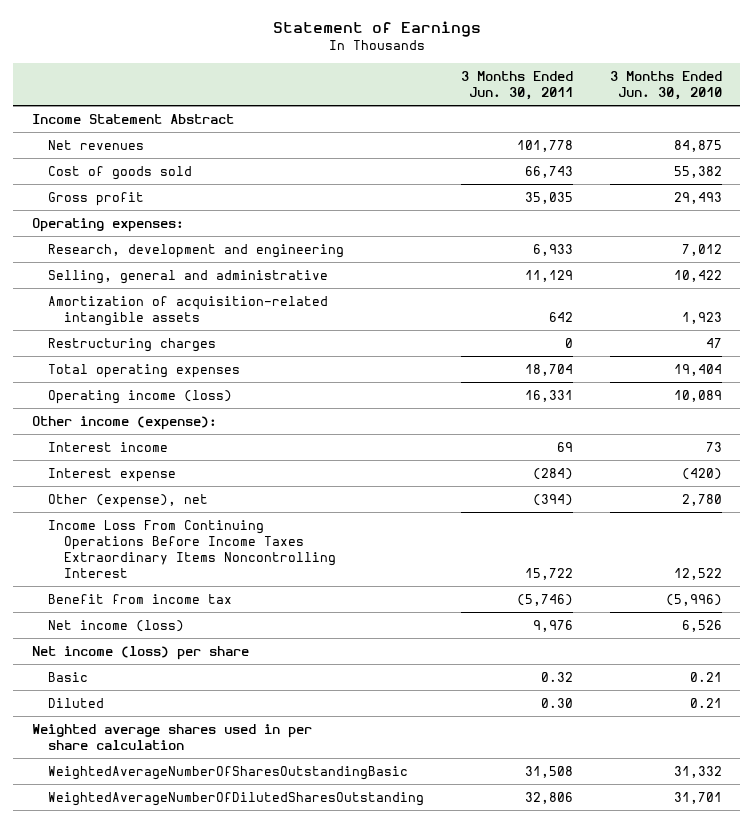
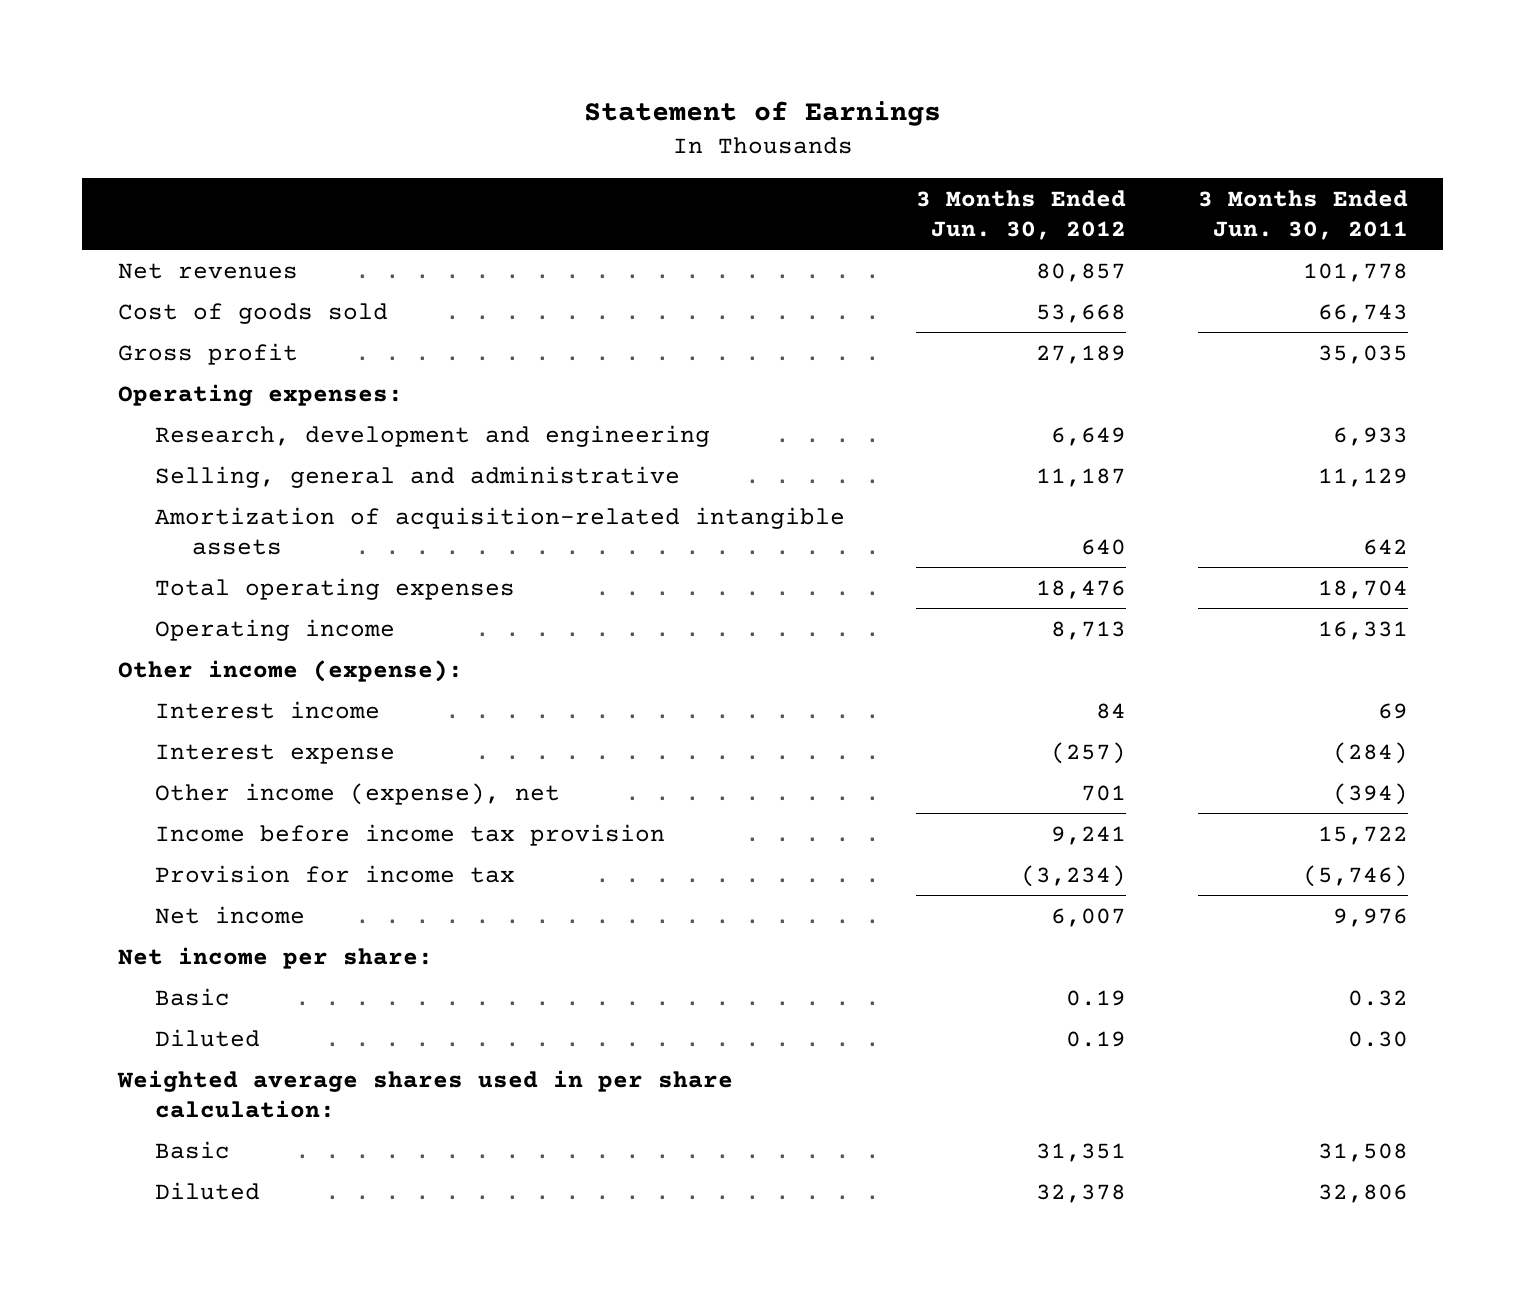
[609,70,722,101] 3 Months Ended Jun. 30, 2010 -> none
none -> [916,189,1127,240] 3 Months Ended Jun. 30, 2012
[31,113,234,124] Income Statement Abstract -> none
[48,337,217,352] Restructuring charges -> none
[48,389,233,404] Operating income (loss) -> [154,618,395,641] Operating income
[48,493,209,508] Other (expense), net -> [154,782,560,805] Other income (expense), net
[48,519,337,578] Income Loss From Continuing Operations Before Income Taxes Extraordinary Items Noncontrolling Interest -> [154,823,665,846] Income before income tax provision
[48,593,233,604] Benefit from income tax -> [154,864,515,883] Provision for income tax
[48,619,185,632] Net income (loss) -> [154,905,305,924] Net income
[31,645,249,660] Net income (loss) per share -> [117,946,433,969] Net income per share:
[31,723,312,750] Weighted average shares used in per share calculation -> [116,1069,733,1118] Weighted average shares used in per share calculation:
[48,765,409,780] WeightedAverageNumberOfSharesOutstandingBasic -> [154,1140,230,1159] Basic
[48,791,425,806] WeightedAverageNumberOfDilutedSharesOutstanding -> [154,1181,260,1200] Diluted

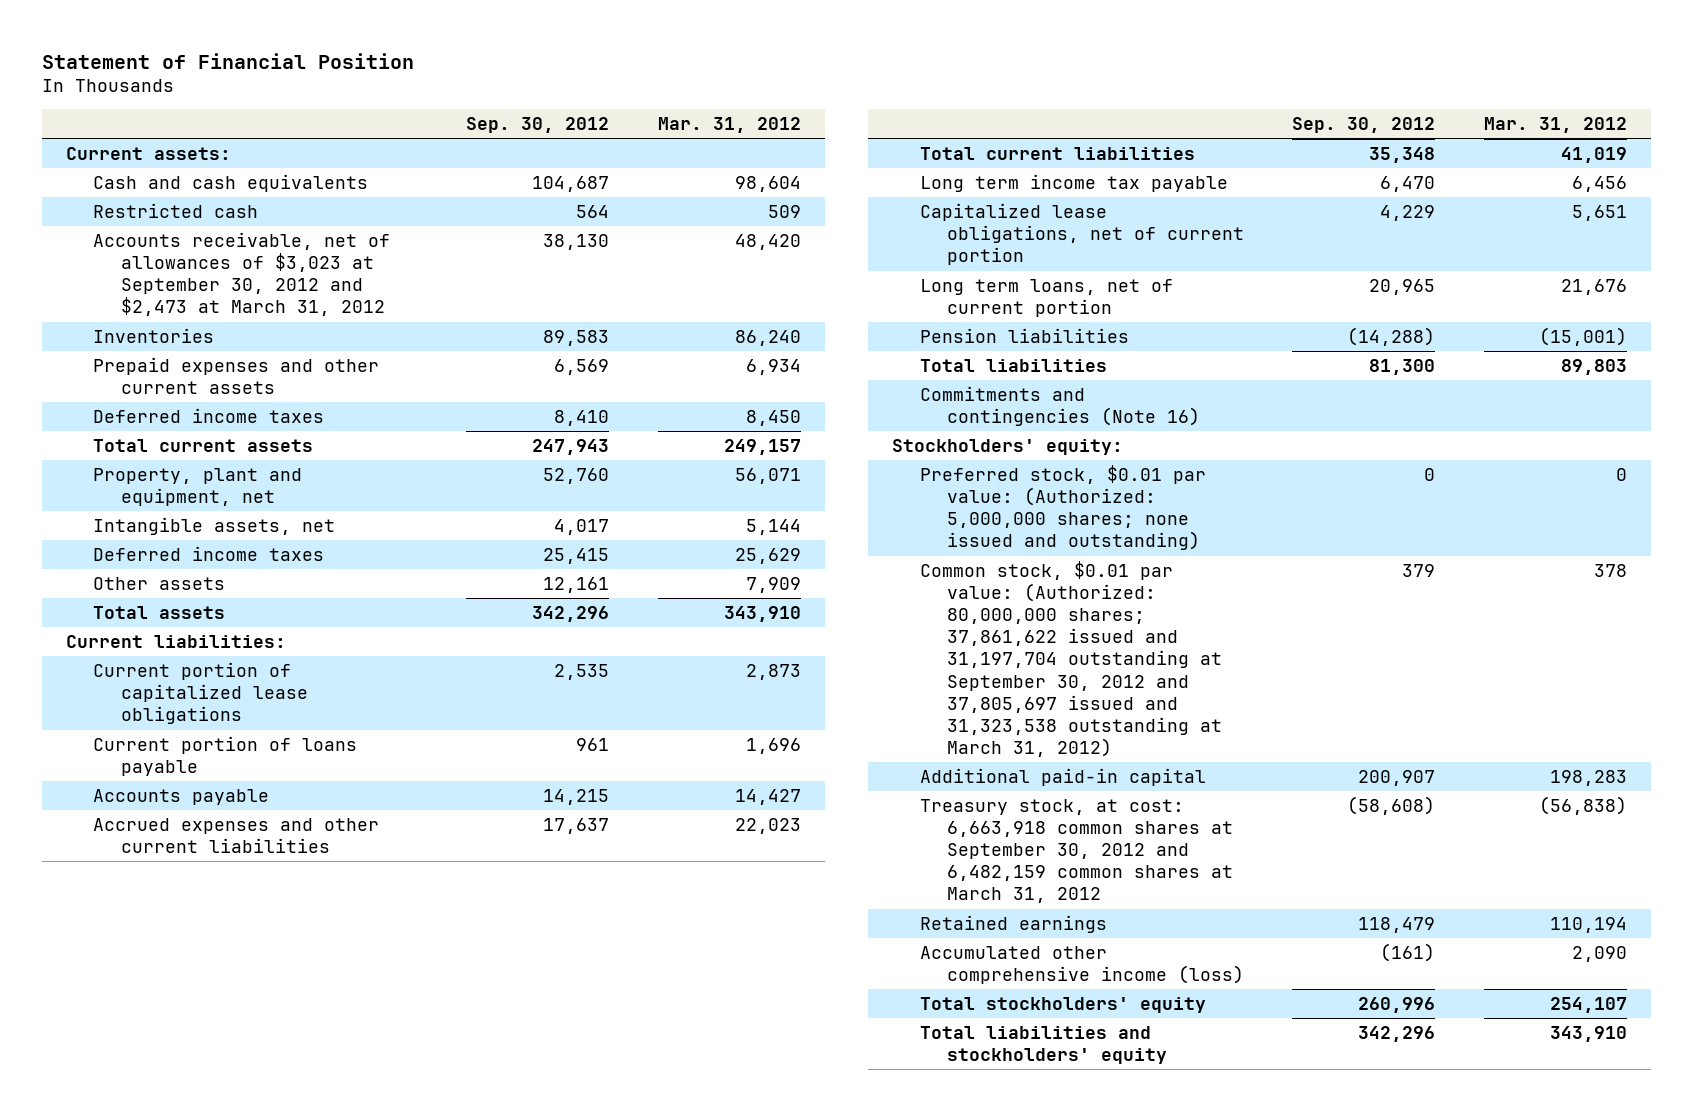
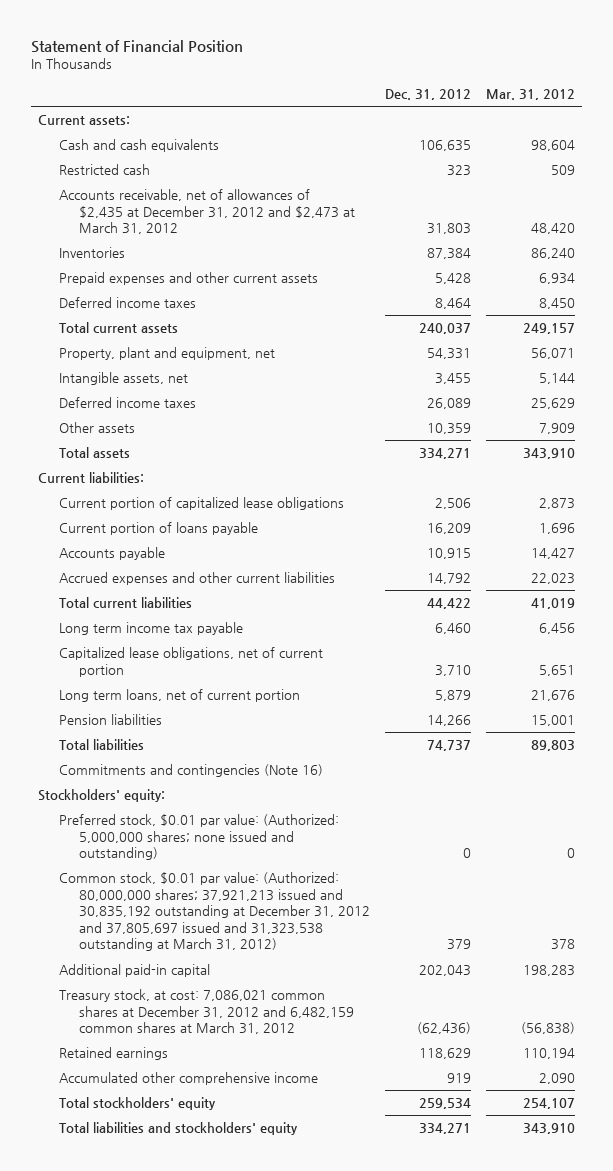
[466,117,610,134] Sep. 30, 2012 -> none
none -> [385,89,472,101] Dec. 31, 2012
[93,231,391,317] Accounts receivable, net of allowances of $3,023 at September 30, 2012 and $2,473 at March 31, 2012 -> [58,189,356,235] Accounts receivable, net of allowances of $2,435 at December 31, 2012 and $2,473 at March 31, 2012
[1538,326,1627,346] (15,001) -> [530,715,575,727] 15,001
[919,560,1223,758] Common stock, $0.01 par value: (Authorized: 80,000,000 shares; 37,861,622 issued and 31,197,704 outstanding at September 30, 2012 and 37,805,697 issued and 31,323,538 outstanding at March 31, 2012) -> [58,872,371,952] Common stock, $0.01 par value: (Authorized: 80,000,000 shares; 37,921,213 issued and 30,835,192 outstanding at December 31, 2012 and 37,805,697 issued and 31,323,538 outstanding at March 31, 2012)
[919,798,1234,904] Treasury stock, at cost: 6,663,918 common shares at September 30, 2012 and 6,482,159 common shares at March 31, 2012 -> [58,989,355,1035] Treasury stock, at cost: 7,086,021 common shares at December 31, 2012 and 6,482,159 common shares at March 31, 2012
[919,945,1245,985] Accumulated other comprehensive income (loss) -> [58,1072,318,1086] Accumulated other comprehensive income

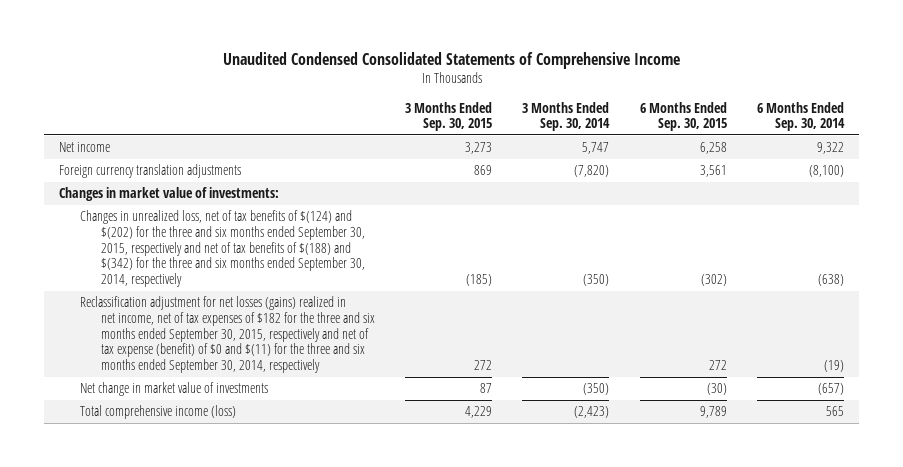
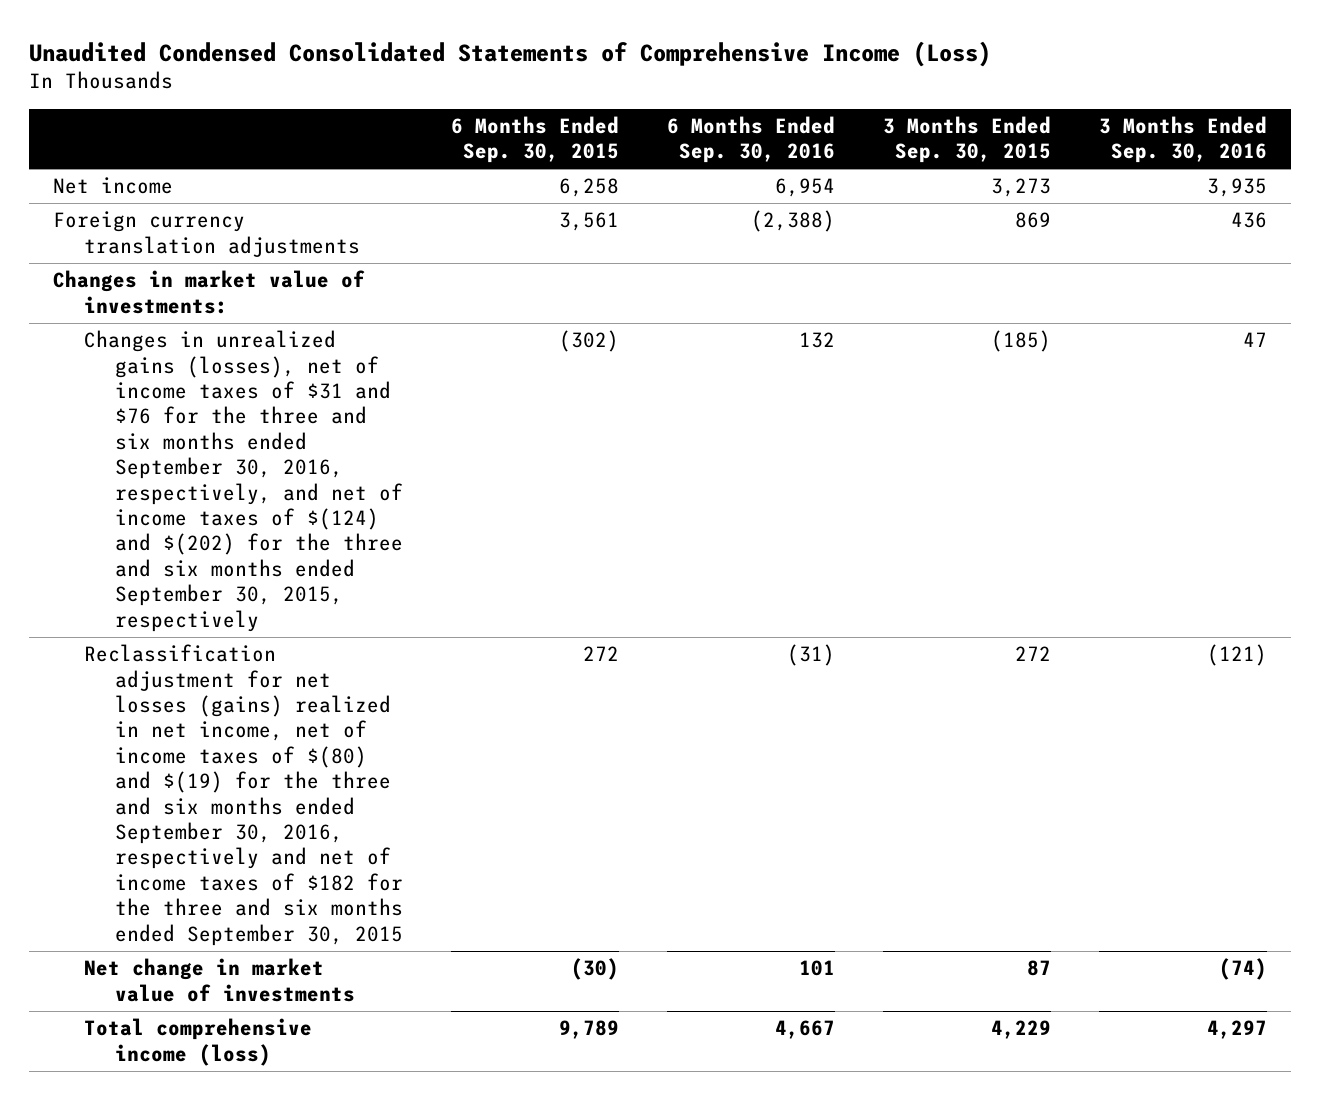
[222,51,680,69] Unaudited Condensed Consolidated Statements of Comprehensive Income -> [29,40,992,67] Unaudited Condensed Consolidated Statements of Comprehensive Income (Loss)
[522,101,611,132] 3 Months Ended Sep. 30, 2014 -> none
[757,101,846,132] 6 Months Ended Sep. 30, 2014 -> none
none -> [667,116,836,164] 6 Months Ended Sep. 30, 2016
none -> [1098,116,1267,164] 3 Months Ended Sep. 30, 2016
[79,210,365,287] Changes in unrealized loss, net of tax benefits of $(124) and $(202) for the three and six months ended September 30, 2015, respectively and net of tax benefits of $(188) and $(342) for the three and six months ended September 30, 2014, respectively -> [84,330,404,632] Changes in unrealized gains (losses), net of income taxes of $31 and $76 for the three and six months ended September 30, 2016, respectively, and net of income taxes of $(124) and $(202) for the three and six months ended September 30, 2015, respectively
[79,296,375,373] Reclassification adjustment for net losses (gains) realized in net income, net of tax expenses of $182 for the three and six months ended September 30, 2015, respectively and net of tax expense (benefit) of $0 and $(11) for the three and six months ended September 30, 2014, respectively -> [84,644,404,946] Reclassification adjustment for net losses (gains) realized in net income, net of income taxes of $(80) and $(19) for the three and six months ended September 30, 2016, respectively and net of income taxes of $182 for the three and six months ended September 30, 2015

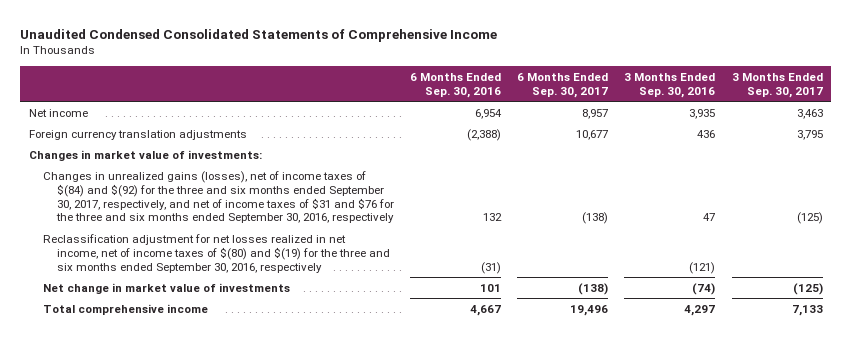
[29,40,992,67] Unaudited Condensed Consolidated Statements of Comprehensive Income (Loss) -> [20,28,498,42] Unaudited Condensed Consolidated Statements of Comprehensive Income
[451,116,620,164] 6 Months Ended Sep. 30, 2015 -> none
[882,116,1051,164] 3 Months Ended Sep. 30, 2015 -> none
none -> [517,72,609,98] 6 Months Ended Sep. 30, 2017
none -> [731,72,823,98] 3 Months Ended Sep. 30, 2017
[84,330,404,632] Changes in unrealized gains (losses), net of income taxes of $31 and $76 for the three and six months ended September 30, 2016, respectively, and net of income taxes of $(124) and $(202) for the three and six months ended September 30, 2015, respectively -> [42,170,394,224] Changes in unrealized gains (losses), net of income taxes of $(84) and $(92) for the three and six months ended September 30, 2017, respectively, and net of income taxes of $31 and $76 for the three and six months ended September 30, 2016, respectively
[84,644,404,946] Reclassification adjustment for net losses (gains) realized in net income, net of income taxes of $(80) and $(19) for the three and six months ended September 30, 2016, respectively and net of income taxes of $182 for the three and six months ended September 30, 2015 -> [42,233,390,273] Reclassification adjustment for net losses realized in net income, net of income taxes of $(80) and $(19) for the three and six months ended September 30, 2016, respectively
[84,1018,313,1066] Total comprehensive income (loss) -> [42,303,208,315] Total comprehensive income

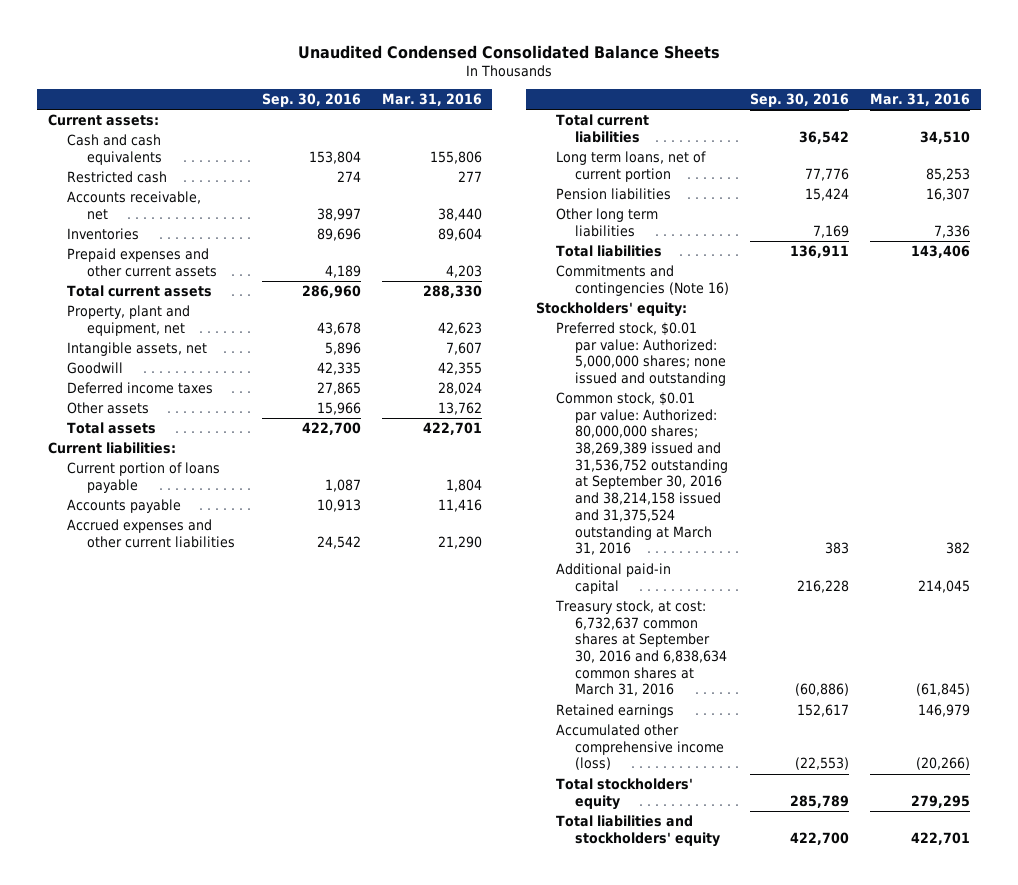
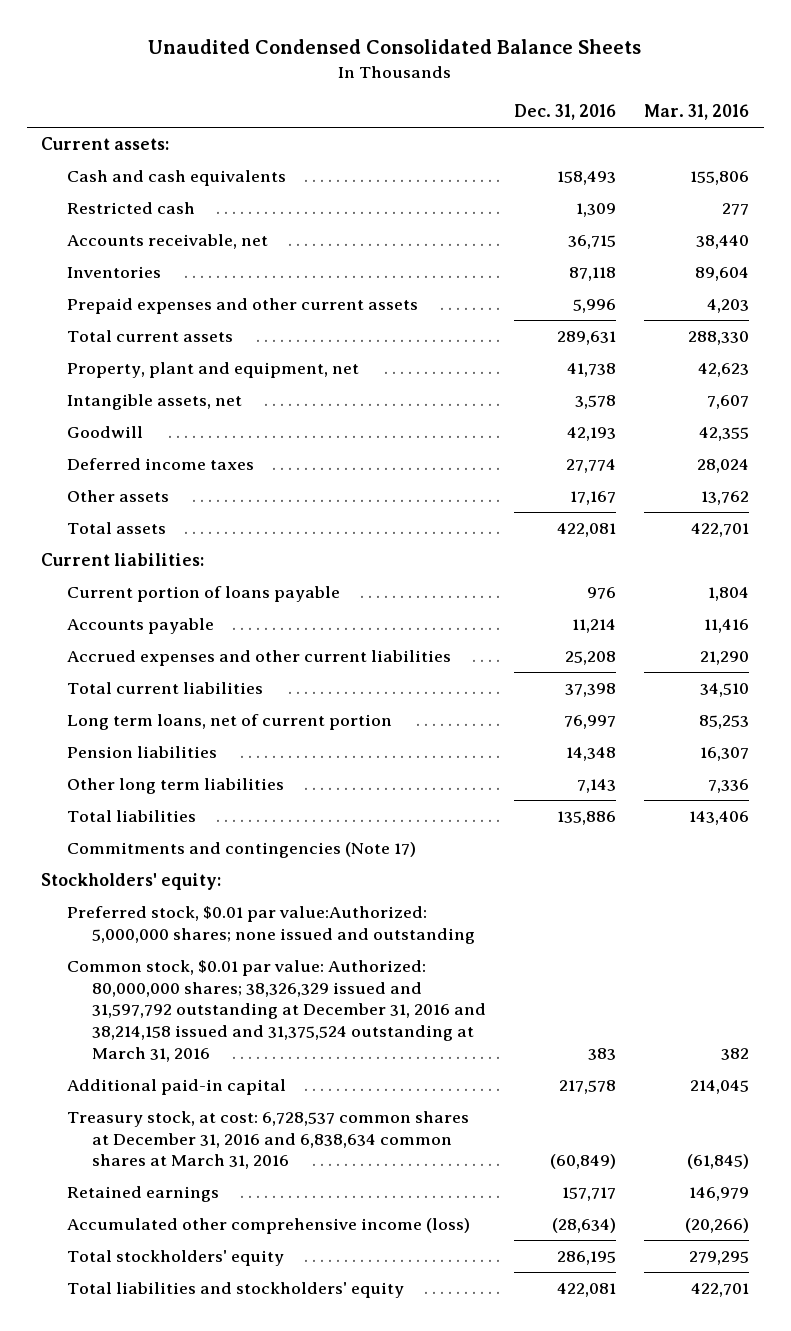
[261,92,361,107] Sep. 30, 2016 -> none
none -> [514,104,617,121] Dec. 31, 2016
[555,265,729,296] Commitments and contingencies (Note 16) -> [66,842,416,859] Commitments and contingencies (Note 17)
[555,322,726,387] Preferred stock, $0.01 par value: Authorized: 5,000,000 shares; none issued and outstanding -> [66,906,475,944] Preferred stock, $0.01 par value:Authorized: 5,000,000 shares; none issued and outstanding
[555,392,728,556] Common stock, $0.01 par value: Authorized: 80,000,000 shares; 38,269,389 issued and 31,536,752 outstanding at September 30, 2016 and 38,214,158 issued and 31,375,524 outstanding at March 31, 2016 -> [66,960,486,1062] Common stock, $0.01 par value: Authorized: 80,000,000 shares; 38,326,329 issued and 31,597,792 outstanding at December 31, 2016 and 38,214,158 issued and 31,375,524 outstanding at March 31, 2016
[554,600,727,697] Treasury stock, at cost: 6,732,637 common shares at September 30, 2016 and 6,838,634 common shares at March 31, 2016 -> [66,1111,469,1170] Treasury stock, at cost: 6,728,537 common shares at December 31, 2016 and 6,838,634 common shares at March 31, 2016

